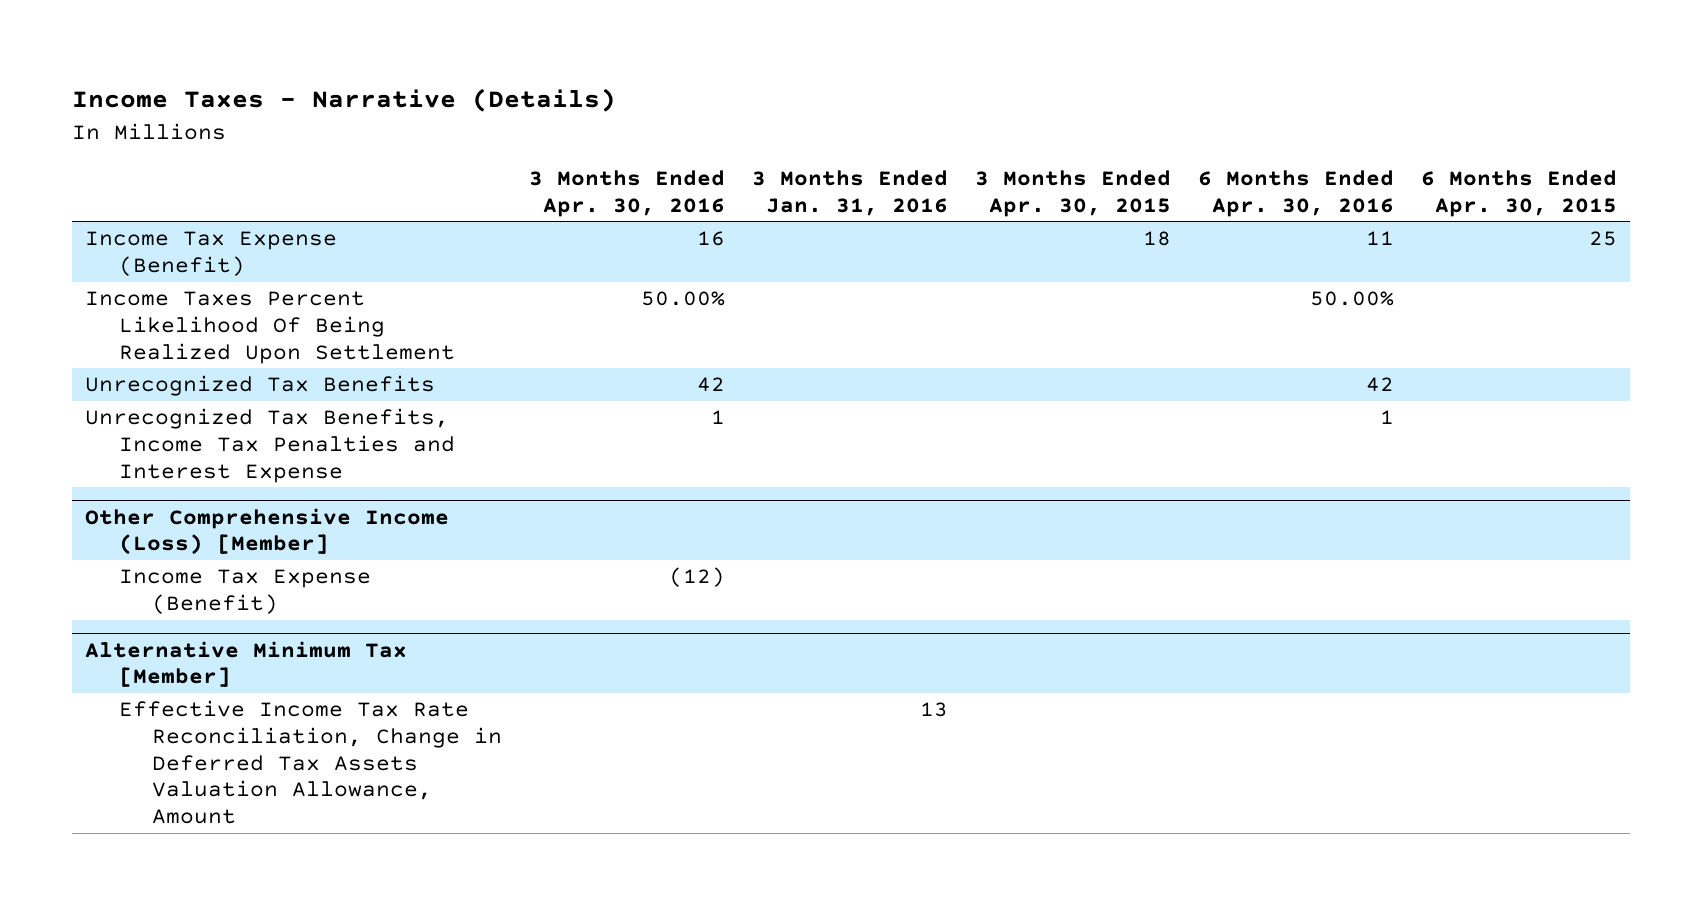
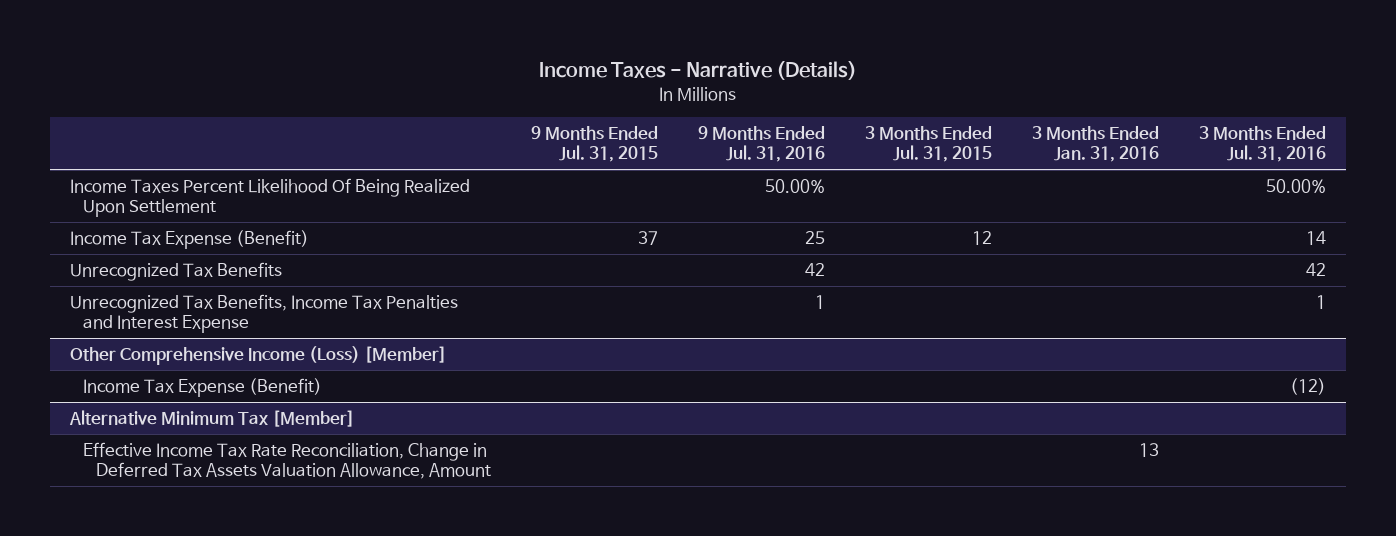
[529,169,726,217] 3 Months Ended Apr. 30, 2016 -> none
[974,169,1171,217] 3 Months Ended Apr. 30, 2015 -> none
[1197,169,1394,217] 6 Months Ended Apr. 30, 2016 -> none
[1420,169,1617,217] 6 Months Ended Apr. 30, 2015 -> none
none -> [531,125,659,163] 9 Months Ended Jul. 31, 2015
none -> [698,125,826,163] 9 Months Ended Jul. 31, 2016
none -> [864,125,992,163] 3 Months Ended Jul. 31, 2015
none -> [1198,125,1326,163] 3 Months Ended Jul. 31, 2016
[85,231,338,276] Income Tax Expense (Benefit) -> [70,230,310,250] Income Tax Expense (Benefit)

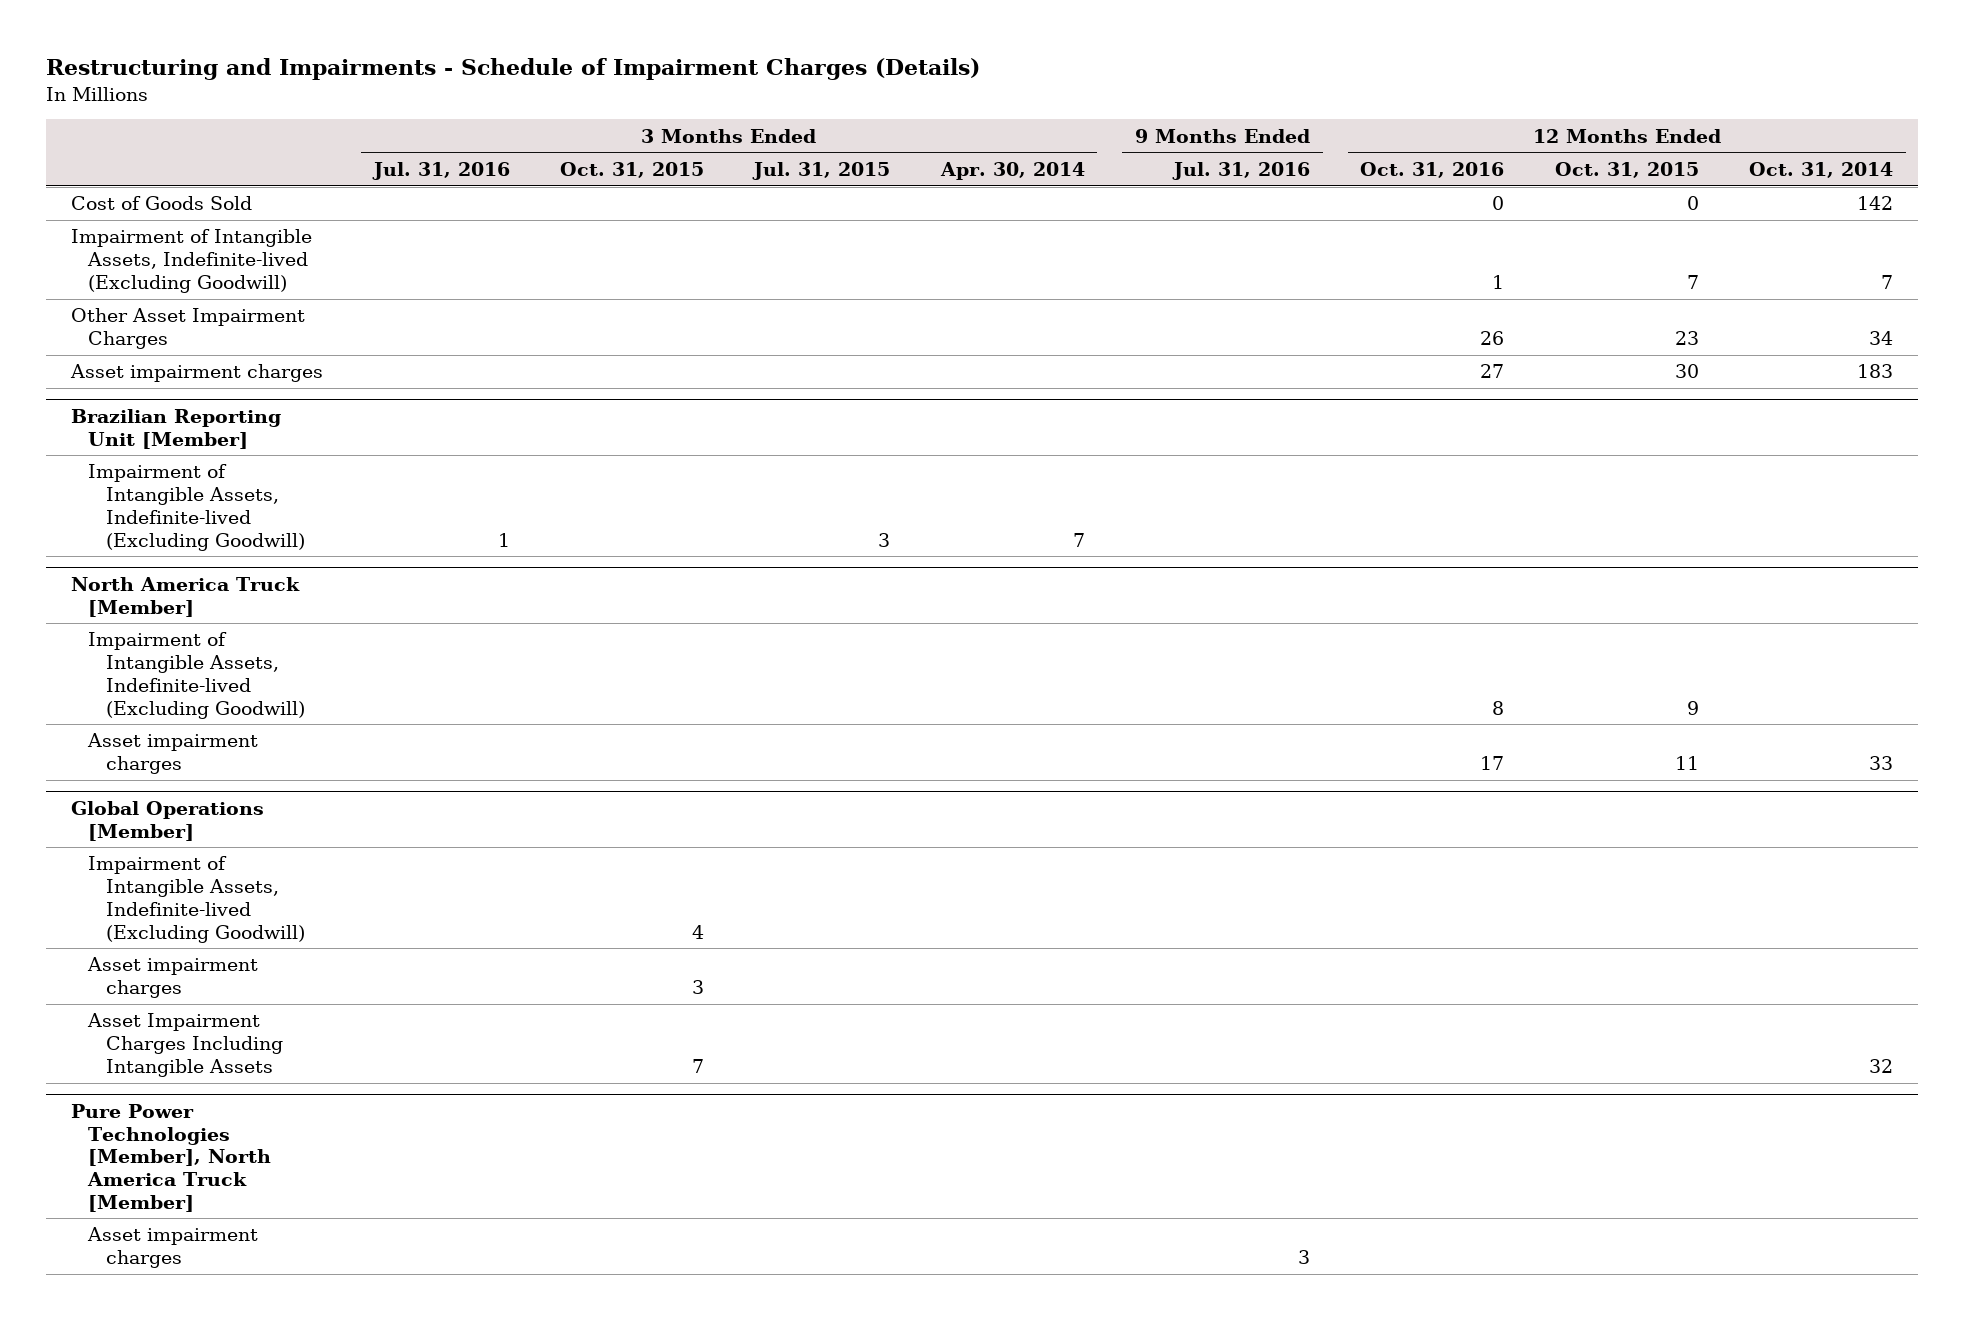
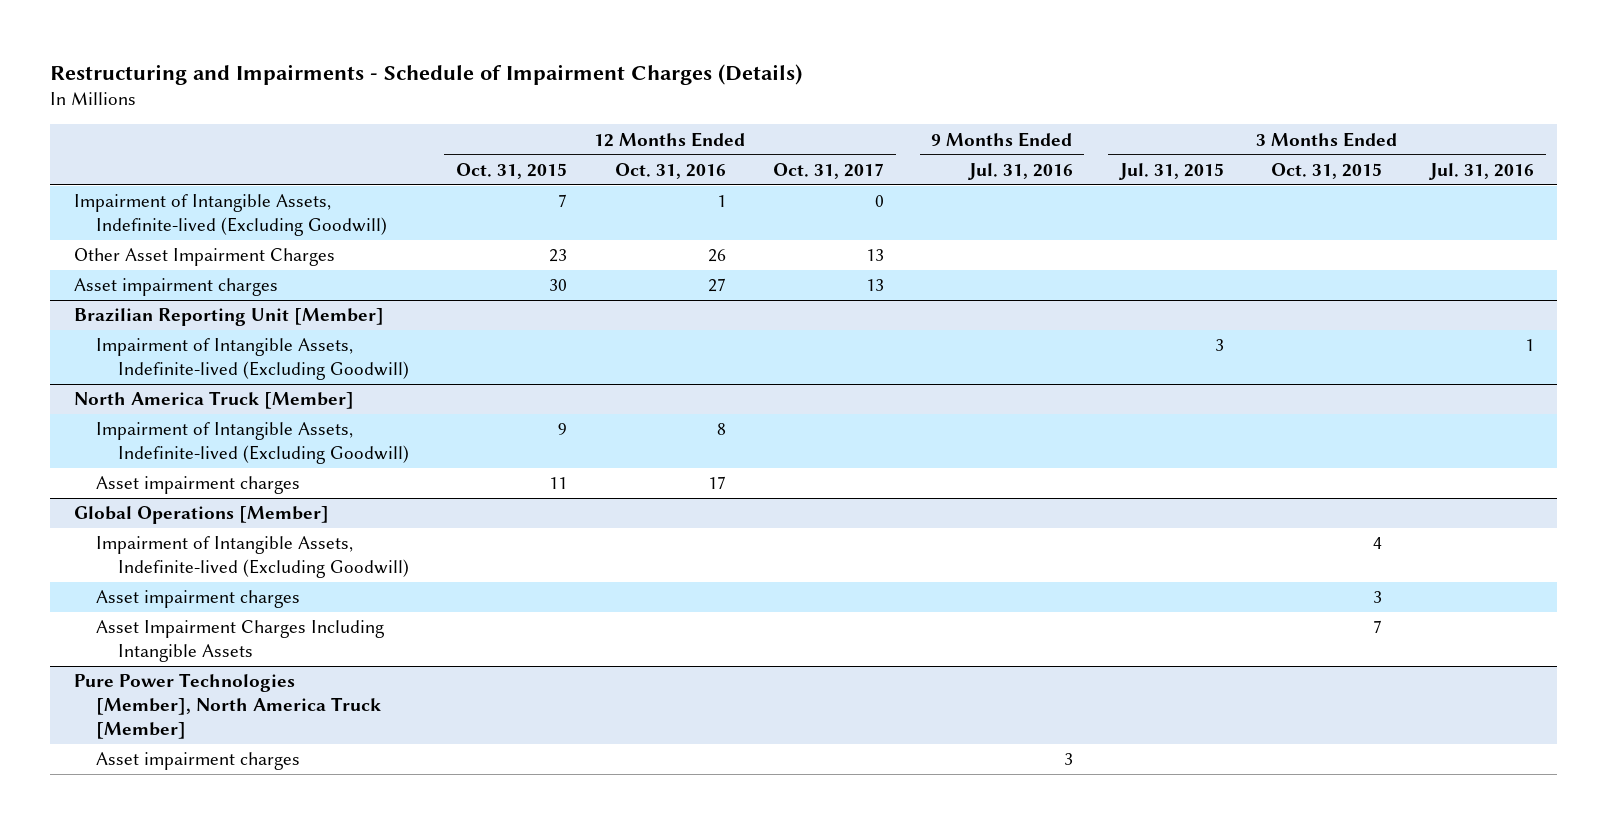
[939,161,1085,180] Apr. 30, 2014 -> none
[1749,161,1894,178] Oct. 31, 2014 -> none
none -> [773,162,885,179] Oct. 31, 2017
[71,196,253,211] Cost of Goods Sold -> none

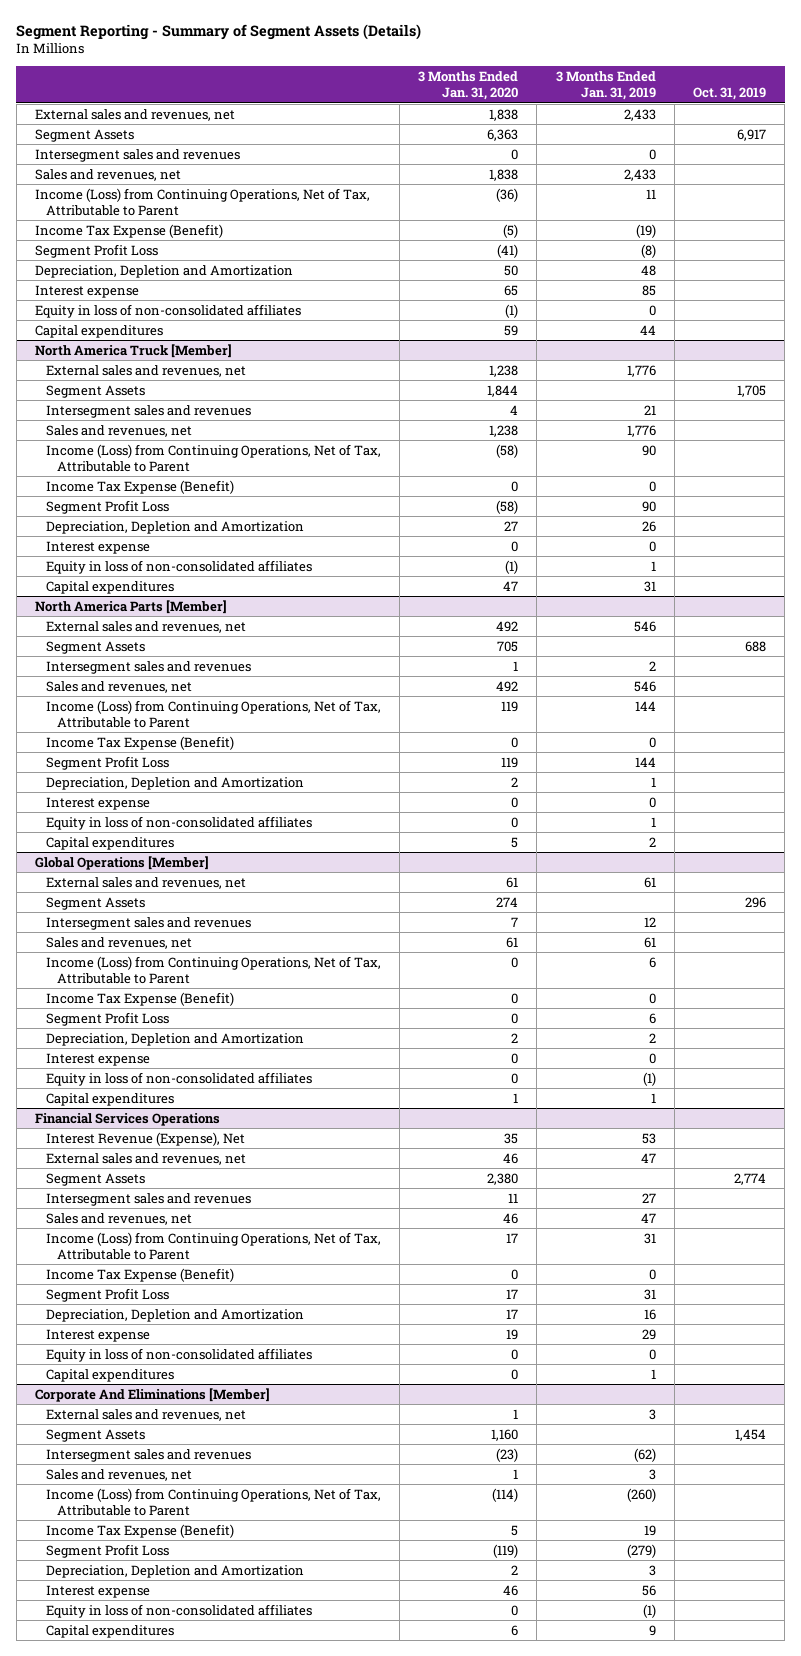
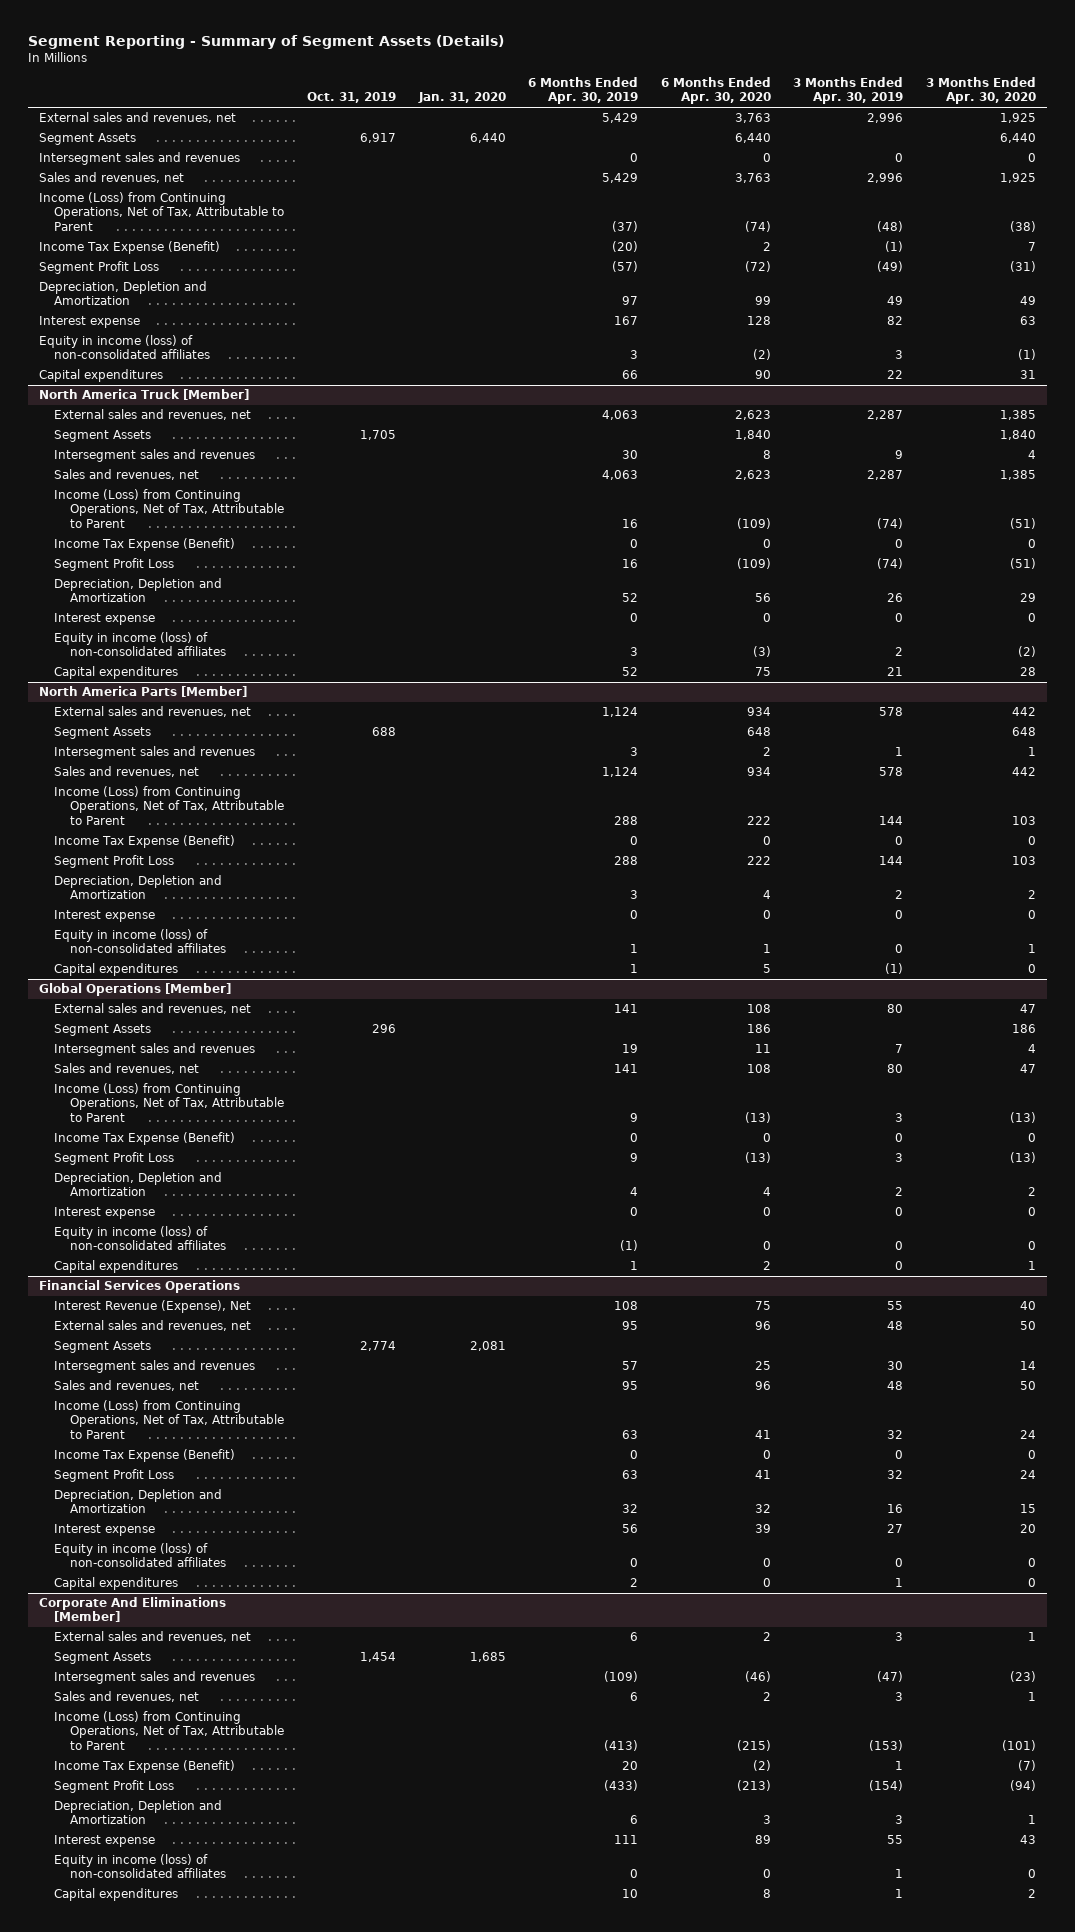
[418,71,519,101] 3 Months Ended Jan. 31, 2020 -> none
[555,71,656,101] 3 Months Ended Jan. 31, 2019 -> none
none -> [417,92,506,104] Jan. 31, 2020
none -> [528,77,639,105] 6 Months Ended Apr. 30, 2019
none -> [660,77,771,105] 6 Months Ended Apr. 30, 2020
none -> [793,77,904,105] 3 Months Ended Apr. 30, 2019
none -> [926,77,1037,105] 3 Months Ended Apr. 30, 2020
[35,303,302,318] Equity in loss of non-consolidated affiliates -> [39,335,211,360] Equity in income (loss) of non-consolidated affiliates
[45,559,312,574] Equity in loss of non-consolidated affiliates -> [54,632,226,657] Equity in income (loss) of non-consolidated affiliates
[45,815,312,830] Equity in loss of non-consolidated affiliates -> [54,929,226,954] Equity in income (loss) of non-consolidated affiliates
[45,1071,312,1086] Equity in loss of non-consolidated affiliates -> [54,1226,226,1251] Equity in income (loss) of non-consolidated affiliates
[45,1347,312,1362] Equity in loss of non-consolidated affiliates -> [54,1543,226,1568] Equity in income (loss) of non-consolidated affiliates
[45,1603,312,1618] Equity in loss of non-consolidated affiliates -> [54,1854,226,1879] Equity in income (loss) of non-consolidated affiliates

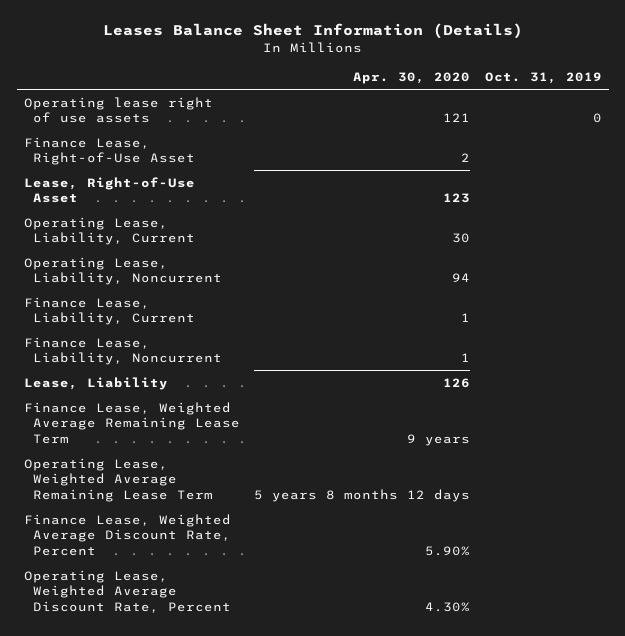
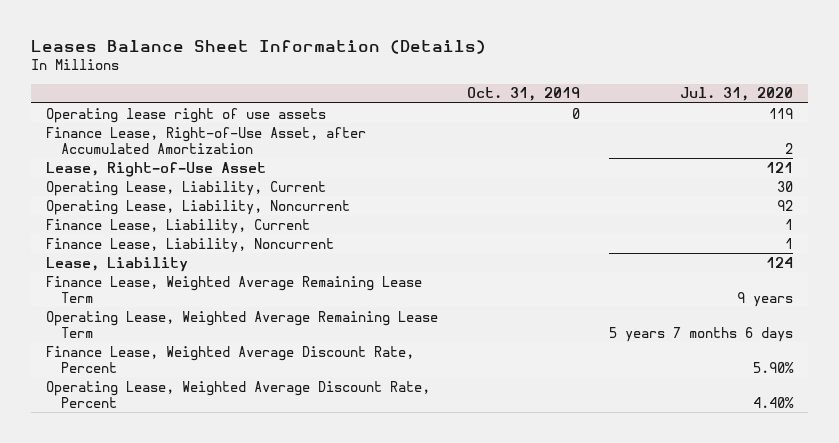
[353,71,471,84] Apr. 30, 2020 -> none
none -> [680,87,794,102] Jul. 31, 2020
[23,136,196,166] Finance Lease, Right-of-Use Asset -> [45,126,366,154] Finance Lease, Right-of-Use Asset, after Accumulated Amortization

